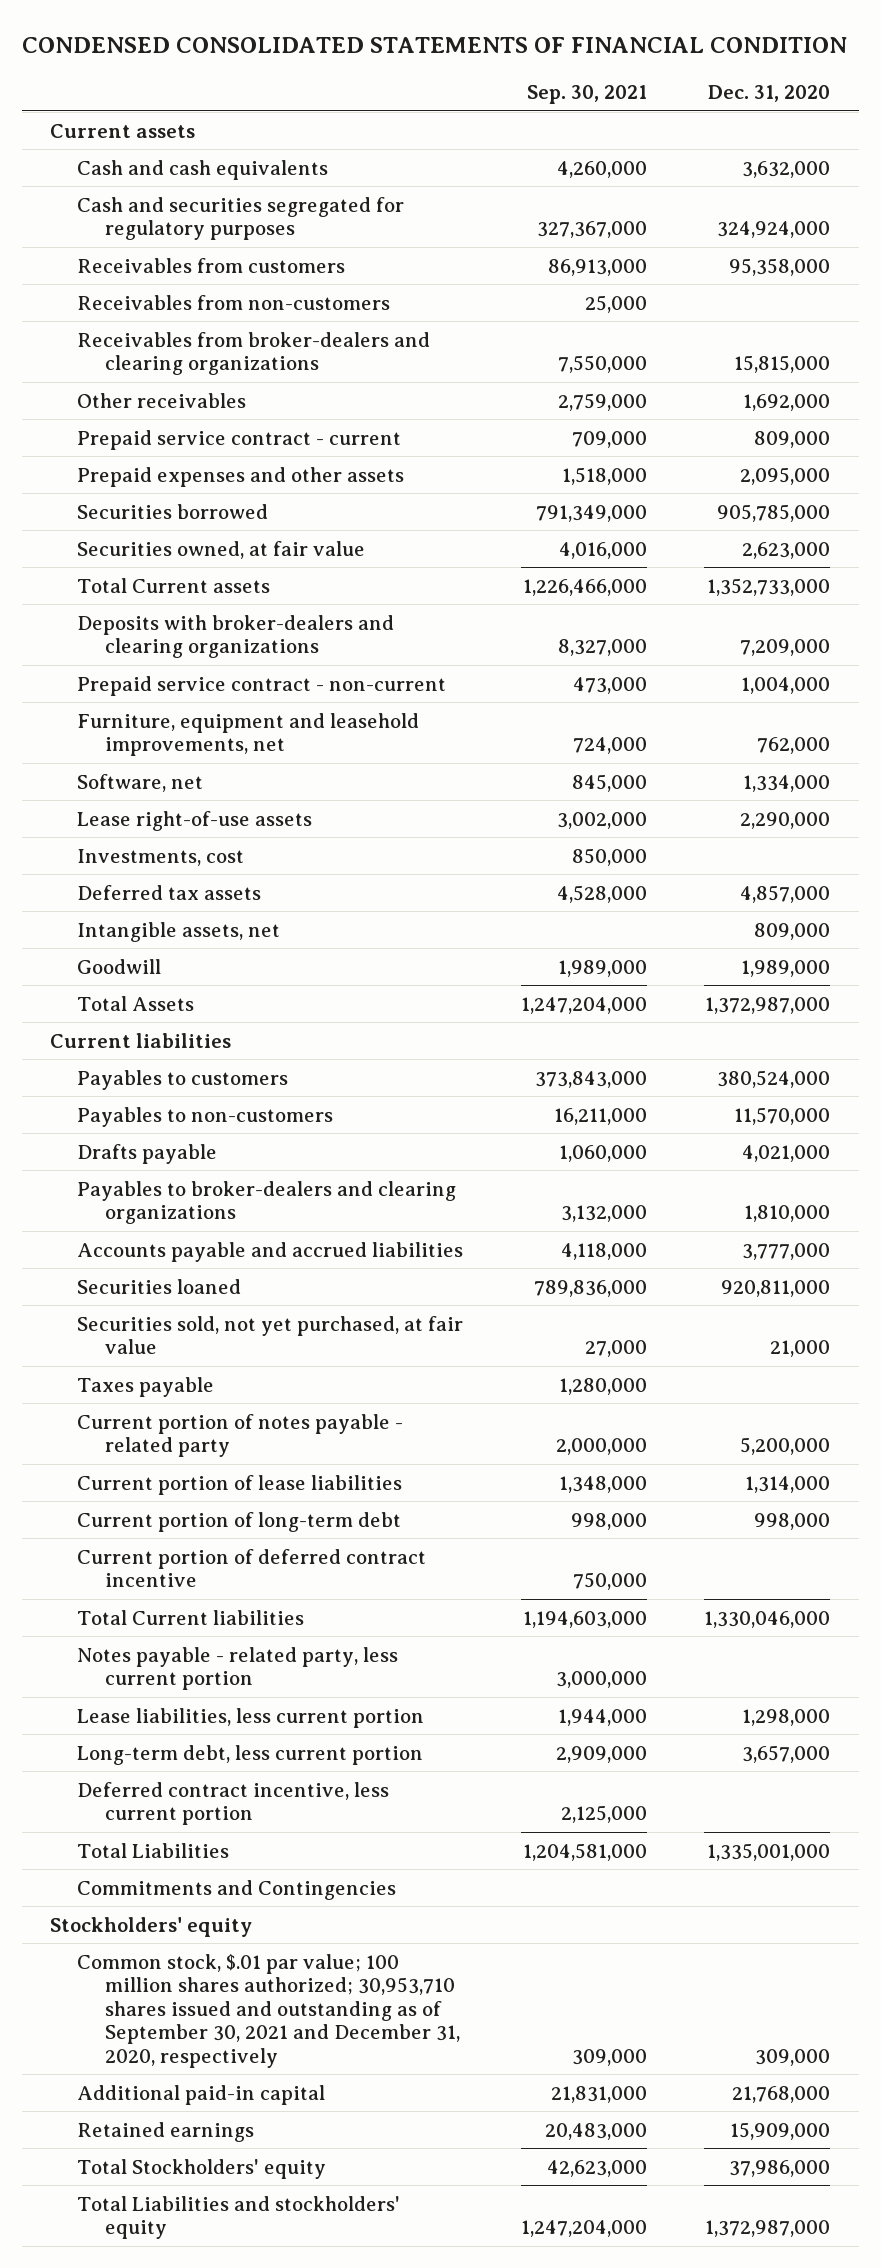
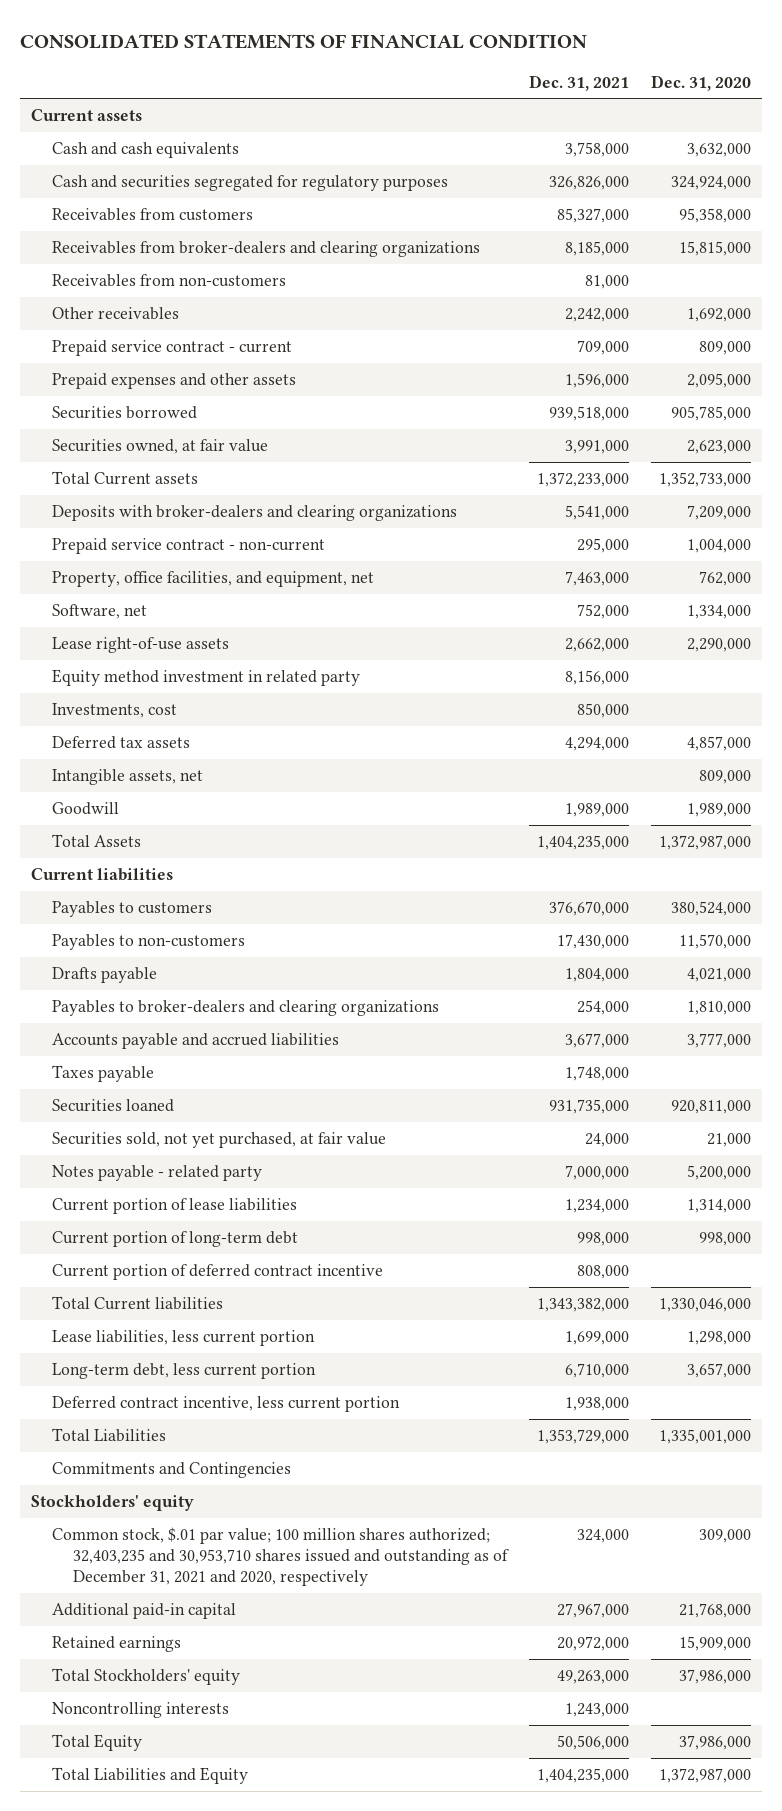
[21,37,847,54] CONDENSED CONSOLIDATED STATEMENTS OF FINANCIAL CONDITION -> [20,33,588,49] CONSOLIDATED STATEMENTS OF FINANCIAL CONDITION
[526,85,647,105] Sep. 30, 2021 -> none
none -> [529,74,630,91] Dec. 31, 2021
[77,294,391,310] Receivables from non-customers -> [52,274,287,288] Receivables from non-customers
[77,712,420,757] Furniture, equipment and leasehold improvements, net -> [52,571,375,588] Property, office facilities, and equipment, net
none -> [52,669,361,687] Equity method investment in related party
[77,1376,215,1397] Taxes payable -> [52,1065,155,1083] Taxes payable
[77,1413,404,1458] Current portion of notes payable - related party -> [52,1165,263,1182] Notes payable - related party
[77,1646,399,1691] Notes payable - related party, less current portion -> none
[77,1953,460,2068] Common stock, $.01 par value; 100 million shares authorized; 30,953,710 shares issued and outstanding as of September 30, 2021 and December 31, 2020, respectively -> [52,1527,510,1587] Common stock, $.01 par value; 100 million shares authorized; 32,403,235 and 30,953,710 shares issued and outstanding as of December 31, 2021 and 2020, respectively
none -> [52,1702,230,1719] Noncontrolling interests
none -> [52,1734,143,1752] Total Equity
[77,2195,401,2240] Total Liabilities and stockholders' equity -> [52,1767,249,1785] Total Liabilities and Equity

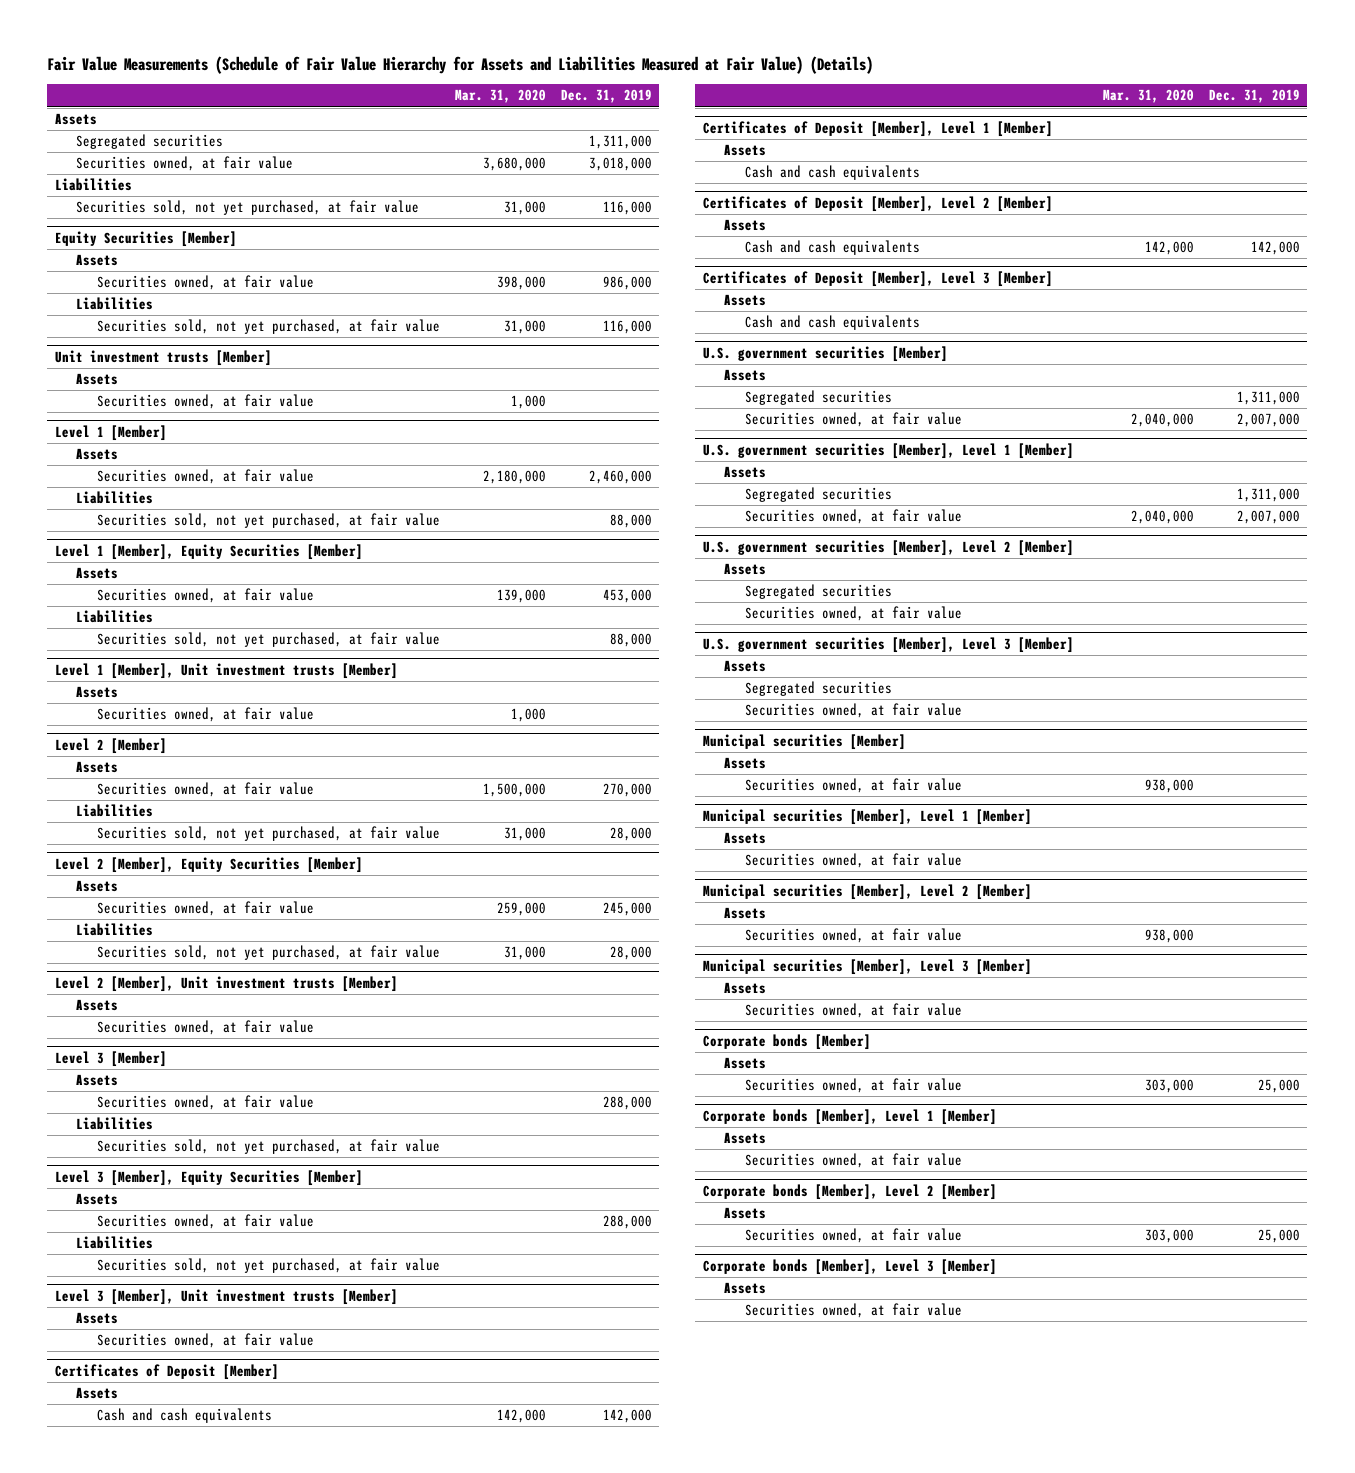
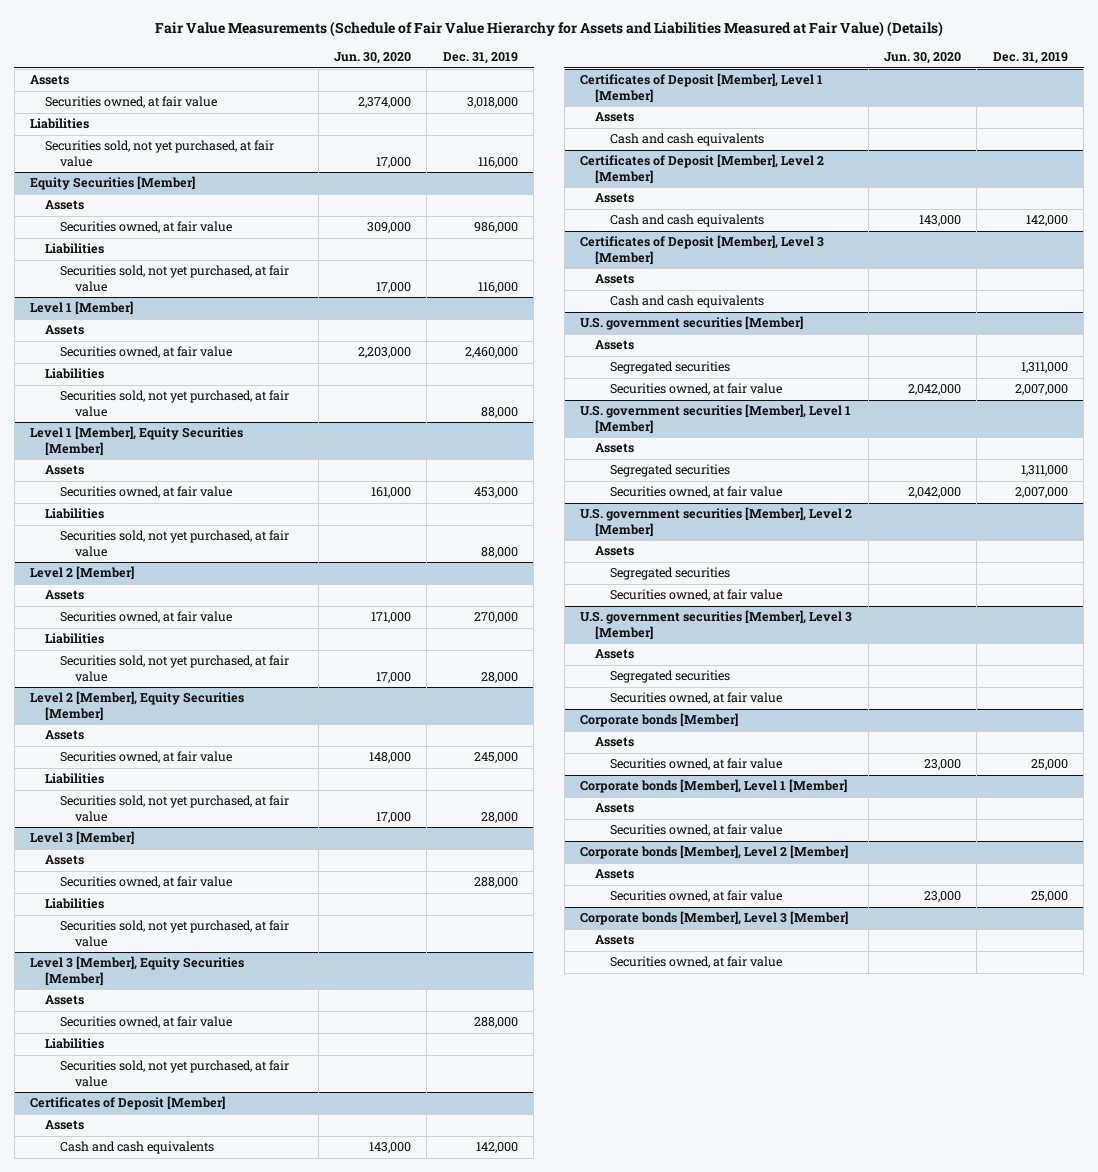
[454,89,546,104] Mar. 31, 2020 -> none
none -> [334,52,412,65] Jun. 30, 2020
[75,134,223,150] Segregated securities -> none
[54,349,272,366] Unit investment trusts [Member] -> none
[75,373,118,386] Assets -> none
[96,394,314,410] Securities owned, at fair value -> none
[54,662,398,679] Level 1 [Member], Unit investment trusts [Member] -> none
[75,686,118,699] Assets -> none
[96,707,314,723] Securities owned, at fair value -> none
[54,975,398,992] Level 2 [Member], Unit investment trusts [Member] -> none
[75,999,118,1012] Assets -> none
[96,1020,314,1036] Securities owned, at fair value -> none
[54,1288,398,1305] Level 3 [Member], Unit investment trusts [Member] -> none
[75,1312,118,1325] Assets -> none
[96,1333,314,1349] Securities owned, at fair value -> none
[702,733,906,750] Municipal securities [Member] -> none
[723,757,766,770] Assets -> none
[744,778,962,794] Securities owned, at fair value -> none
[702,808,1032,825] Municipal securities [Member], Level 1 [Member] -> none
[723,832,766,845] Assets -> none
[744,853,962,869] Securities owned, at fair value -> none
[702,883,1032,900] Municipal securities [Member], Level 2 [Member] -> none
[723,907,766,920] Assets -> none
[744,928,962,944] Securities owned, at fair value -> none
[702,958,1032,975] Municipal securities [Member], Level 3 [Member] -> none
[723,982,766,995] Assets -> none
[744,1003,962,1019] Securities owned, at fair value -> none

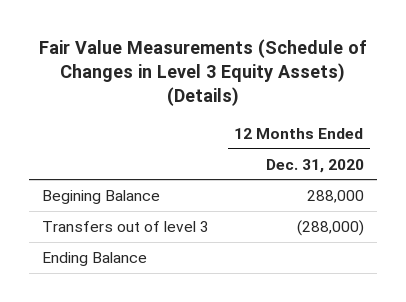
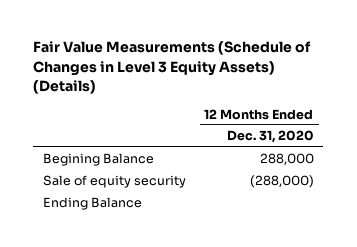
[42,220,210,232] Transfers out of level 3 -> [42,175,186,189] Sale of equity security

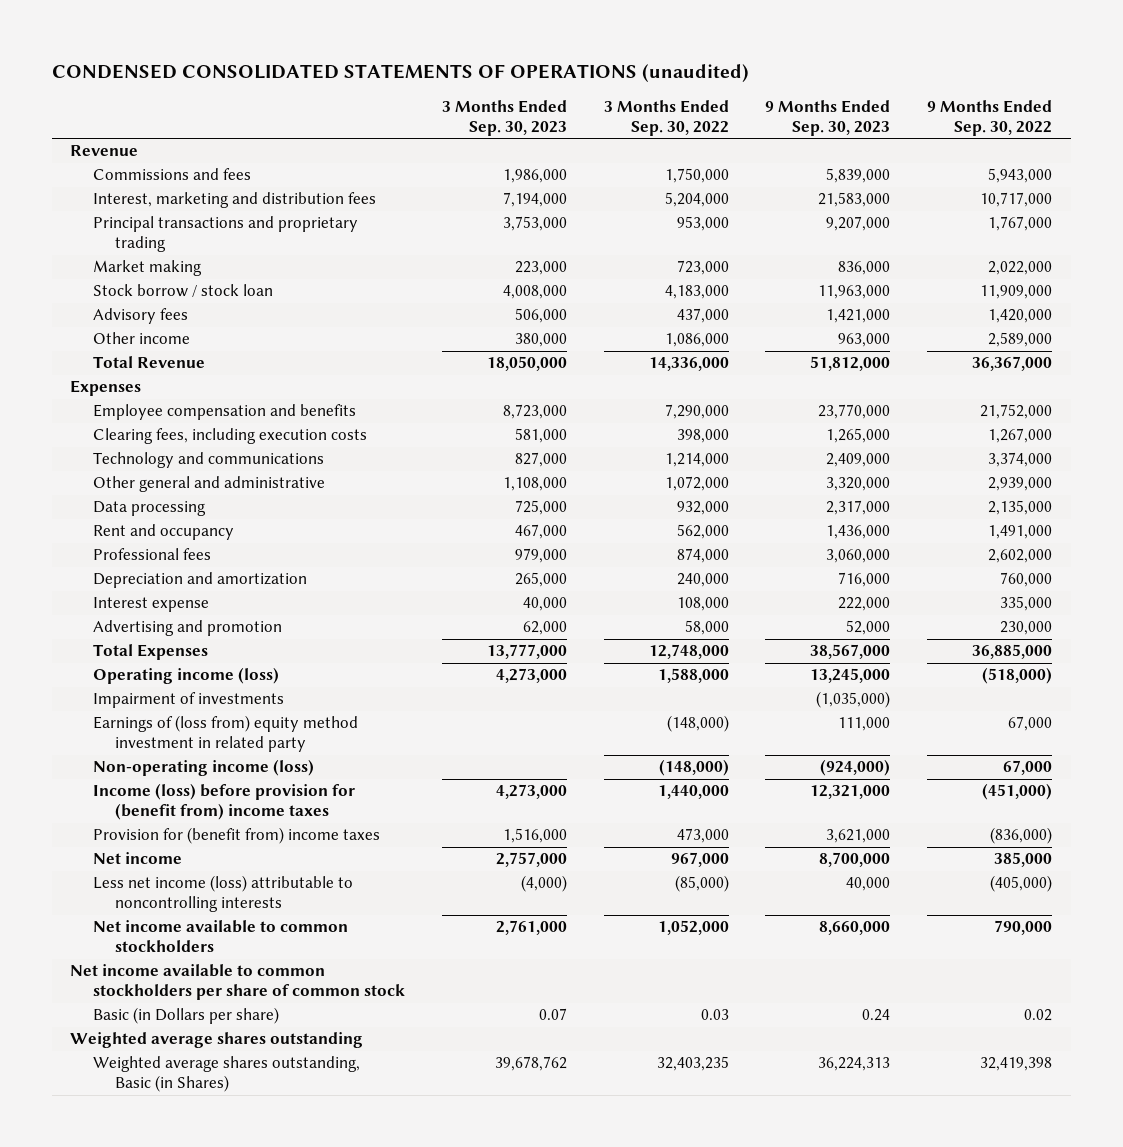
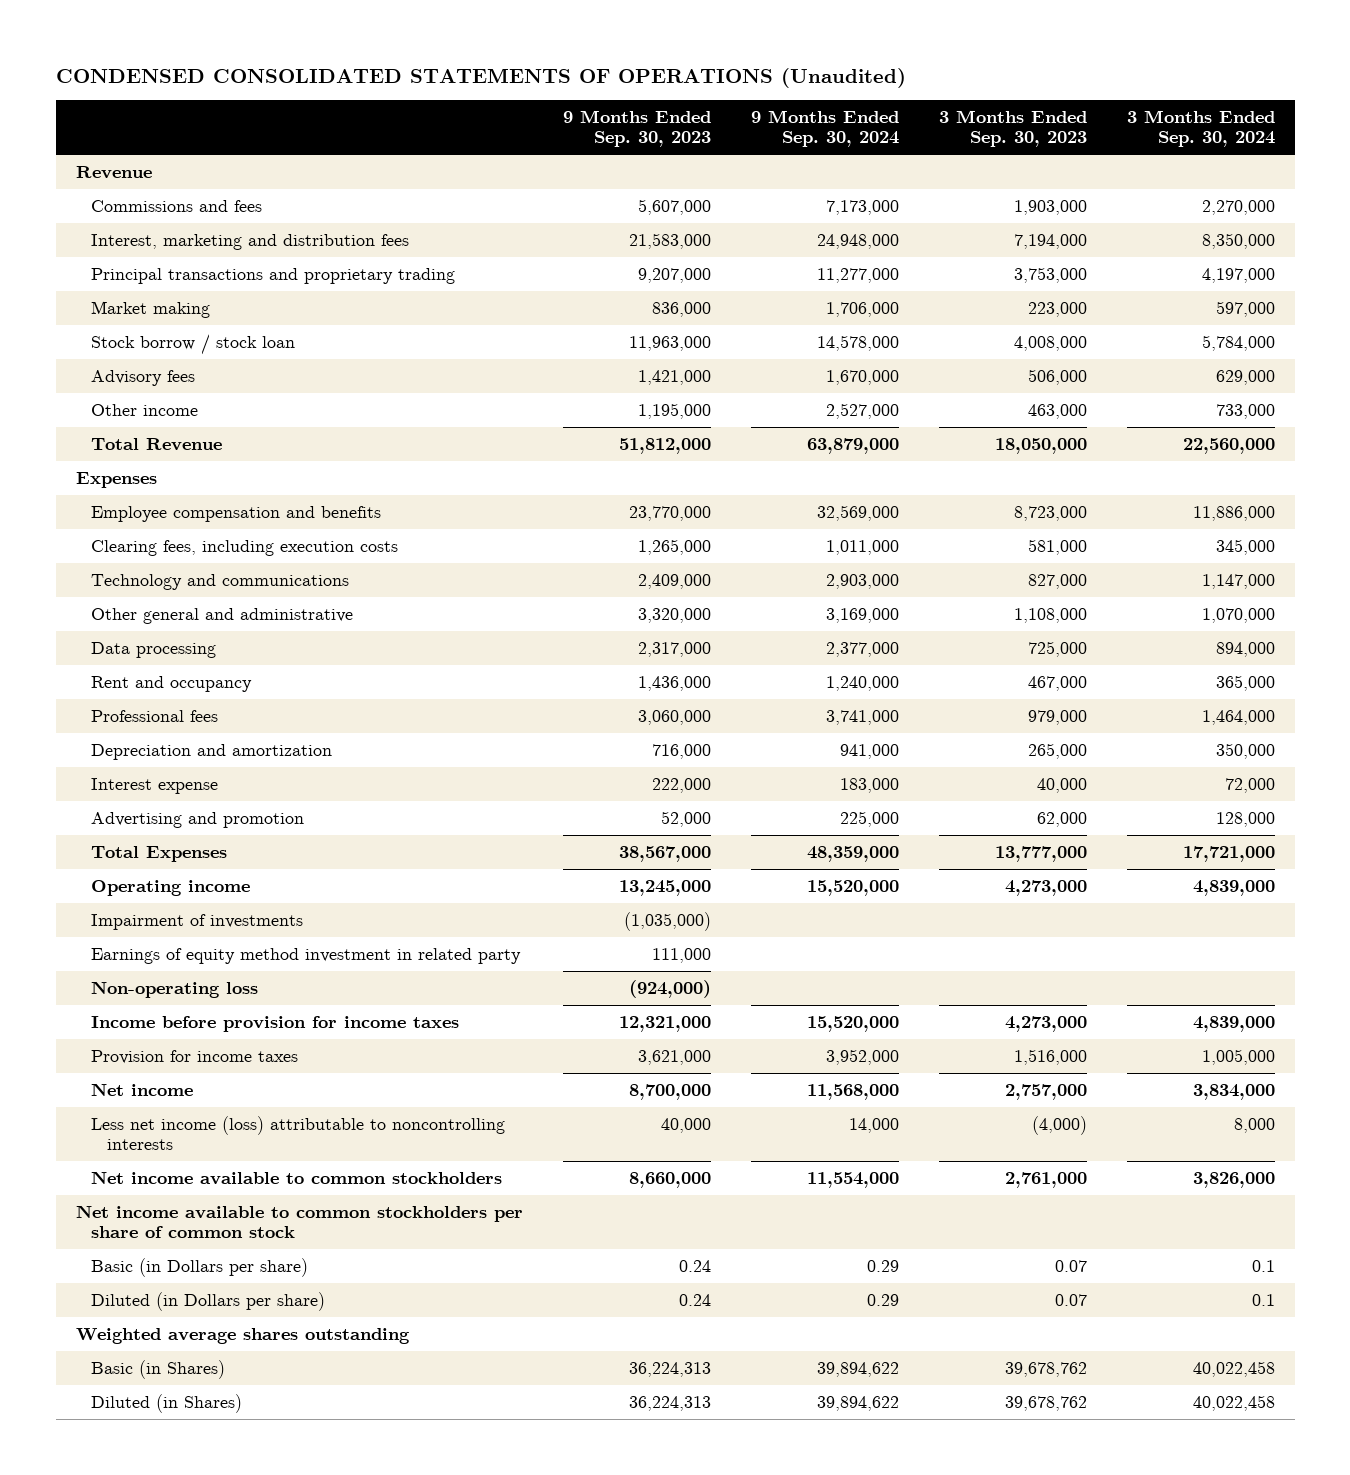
[51,63,749,82] CONDENSED CONSOLIDATED STATEMENTS OF OPERATIONS (unaudited) -> [55,67,906,88] CONDENSED CONSOLIDATED STATEMENTS OF OPERATIONS (Unaudited)
[603,100,729,136] 3 Months Ended Sep. 30, 2022 -> none
[927,100,1053,136] 9 Months Ended Sep. 30, 2022 -> none
none -> [750,109,899,148] 9 Months Ended Sep. 30, 2024
none -> [1126,109,1275,148] 3 Months Ended Sep. 30, 2024
[502,169,567,184] 1,986,000 -> [1013,199,1087,215] 1,903,000
[826,168,891,184] 5,839,000 -> [637,198,711,215] 5,607,000
[514,333,567,348] 380,000 -> [1027,403,1087,419] 463,000
[838,333,891,348] 963,000 -> [637,402,711,419] 1,195,000
[92,667,279,685] Operating income (loss) -> [91,879,251,896] Operating income
[92,715,358,753] Earnings of (loss from) equity method investment in related party -> [91,947,522,964] Earnings of equity method investment in related party
[92,759,314,777] Non-operating income (loss) -> [91,980,259,998] Non-operating loss
[92,783,355,821] Income (loss) before provision for (benefit from) income taxes -> [91,1015,460,1032] Income before provision for income taxes
[92,827,380,845] Provision for (benefit from) income taxes -> [91,1049,299,1064] Provision for income taxes
none -> [91,1291,326,1311] Diluted (in Dollars per share)
[92,1056,360,1093] Weighted average shares outstanding, Basic (in Shares) -> [91,1359,226,1379] Basic (in Shares)
none -> [91,1393,243,1413] Diluted (in Shares)

